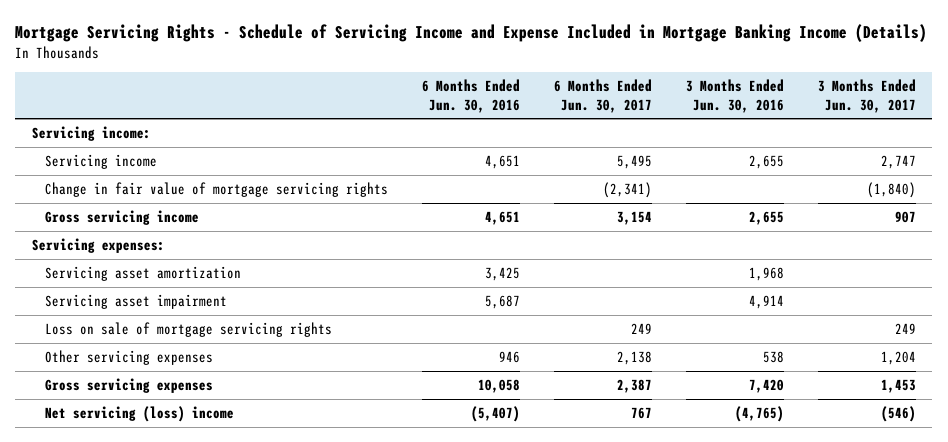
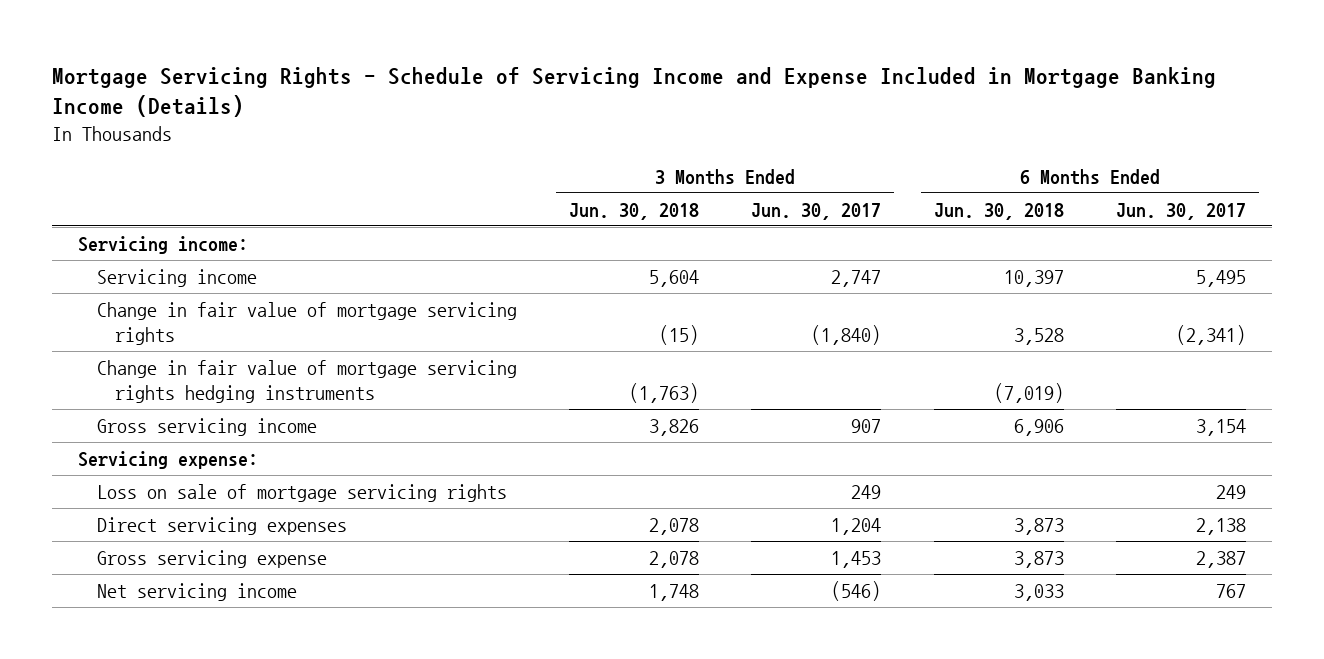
[421,79,520,113] 6 Months Ended Jun. 30, 2016 -> none
[685,79,784,113] 3 Months Ended Jun. 30, 2016 -> none
none -> [568,202,699,220] Jun. 30, 2018
none -> [933,202,1064,220] Jun. 30, 2018
none -> [96,359,517,403] Change in fair value of mortgage servicing rights hedging instruments
[45,266,242,282] Servicing asset amortization -> none
[45,294,228,310] Servicing asset impairment -> none
[32,238,166,254] Servicing expenses: -> [78,450,259,469] Servicing expense:
[45,350,214,366] Other servicing expenses -> [96,516,347,535] Direct servicing expenses
[45,378,214,394] Gross servicing expenses -> [96,549,327,568] Gross servicing expense
[45,406,235,423] Net servicing (loss) income -> [96,582,297,601] Net servicing income

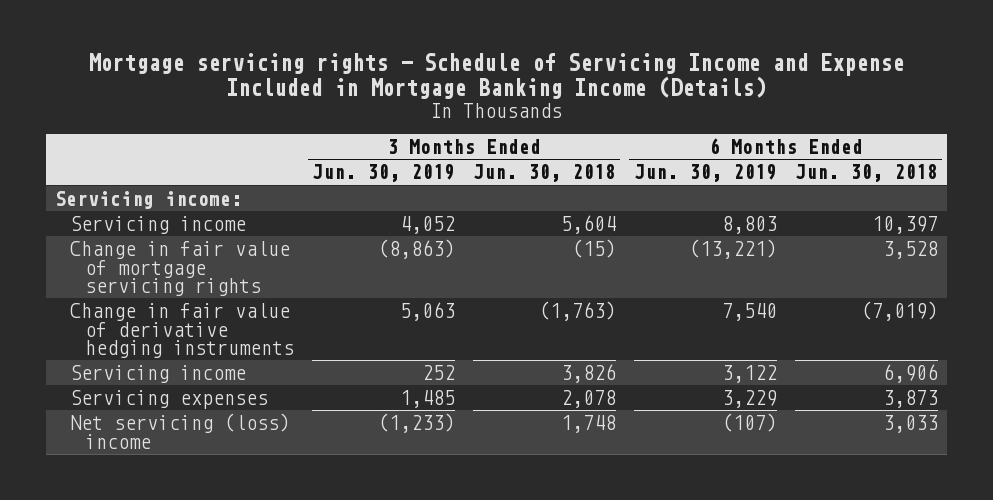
[52,66,1217,118] Mortgage Servicing Rights - Schedule of Servicing Income and Expense Included in Mortgage Banking Income (Details) -> [88,53,905,100] Mortgage servicing rights - Schedule of Servicing Income and Expense Included in Mortgage Banking Income (Details)
[751,202,882,220] Jun. 30, 2017 -> none
[1115,202,1246,220] Jun. 30, 2017 -> none
none -> [312,164,456,183] Jun. 30, 2019
none -> [633,164,777,183] Jun. 30, 2019
[78,450,259,469] Servicing expense: -> none
[96,483,507,502] Loss on sale of mortgage servicing rights -> none
[96,516,347,535] Direct servicing expenses -> none
[96,359,517,403] Change in fair value of mortgage servicing rights hedging instruments -> [70,303,295,359] Change in fair value of derivative hedging instruments
[96,417,317,436] Gross servicing income -> [70,365,247,384] Servicing income
[96,549,327,568] Gross servicing expense -> [70,390,269,410] Servicing expenses
[96,582,297,601] Net servicing income -> [70,413,291,449] Net servicing (loss) income

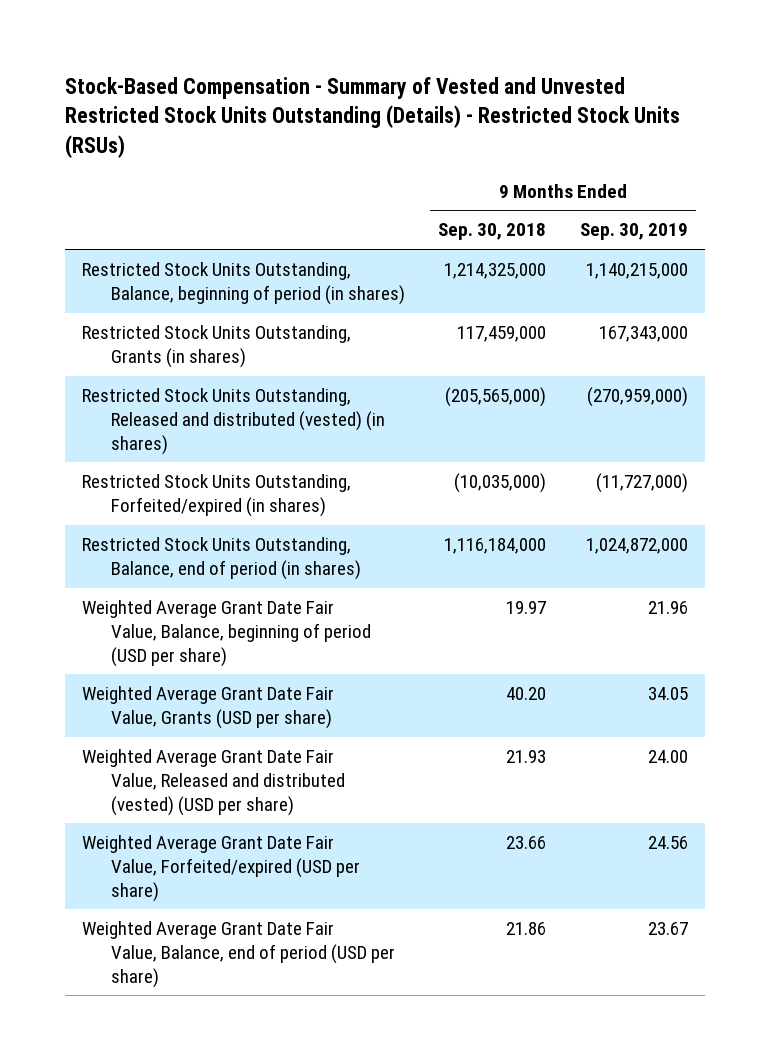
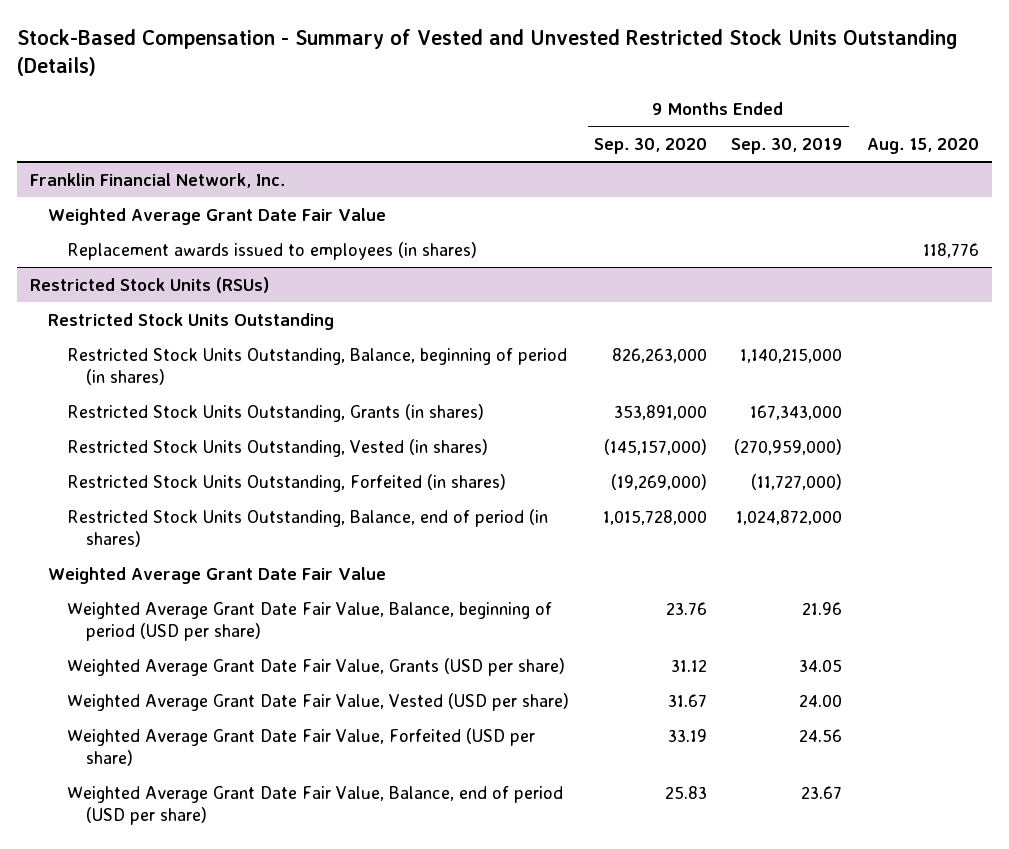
[64,77,680,158] Stock-Based Compensation - Summary of Vested and Unvested Restricted Stock Units Outstanding (Details) - Restricted Stock Units (RSUs) -> [17,29,959,77] Stock-Based Compensation - Summary of Vested and Unvested Restricted Stock Units Outstanding (Details)
[438,223,547,241] Sep. 30, 2018 -> none
none -> [593,137,707,154] Sep. 30, 2020
none -> [867,137,980,154] Aug. 15, 2020
none -> [29,172,285,188] Franklin Financial Network, Inc.
none -> [48,207,387,225] Weighted Average Grant Date Fair Value
none -> [67,241,478,260] Replacement awards issued to employees (in shares)
none -> [29,276,269,293] Restricted Stock Units (RSUs)
none -> [48,312,335,330] Restricted Stock Units Outstanding
[81,388,385,455] Restricted Stock Units Outstanding, Released and distributed (vested) (in shares) -> [67,438,489,457] Restricted Stock Units Outstanding, Vested (in shares)
[81,474,351,517] Restricted Stock Units Outstanding, Forfeited/expired (in shares) -> [67,473,507,492] Restricted Stock Units Outstanding, Forfeited (in shares)
none -> [48,566,387,584] Weighted Average Grant Date Fair Value
[81,749,345,816] Weighted Average Grant Date Fair Value, Released and distributed (vested) (USD per share) -> [67,692,570,711] Weighted Average Grant Date Fair Value, Vested (USD per share)
[81,835,360,902] Weighted Average Grant Date Fair Value, Forfeited/expired (USD per share) -> [67,727,536,767] Weighted Average Grant Date Fair Value, Forfeited (USD per share)

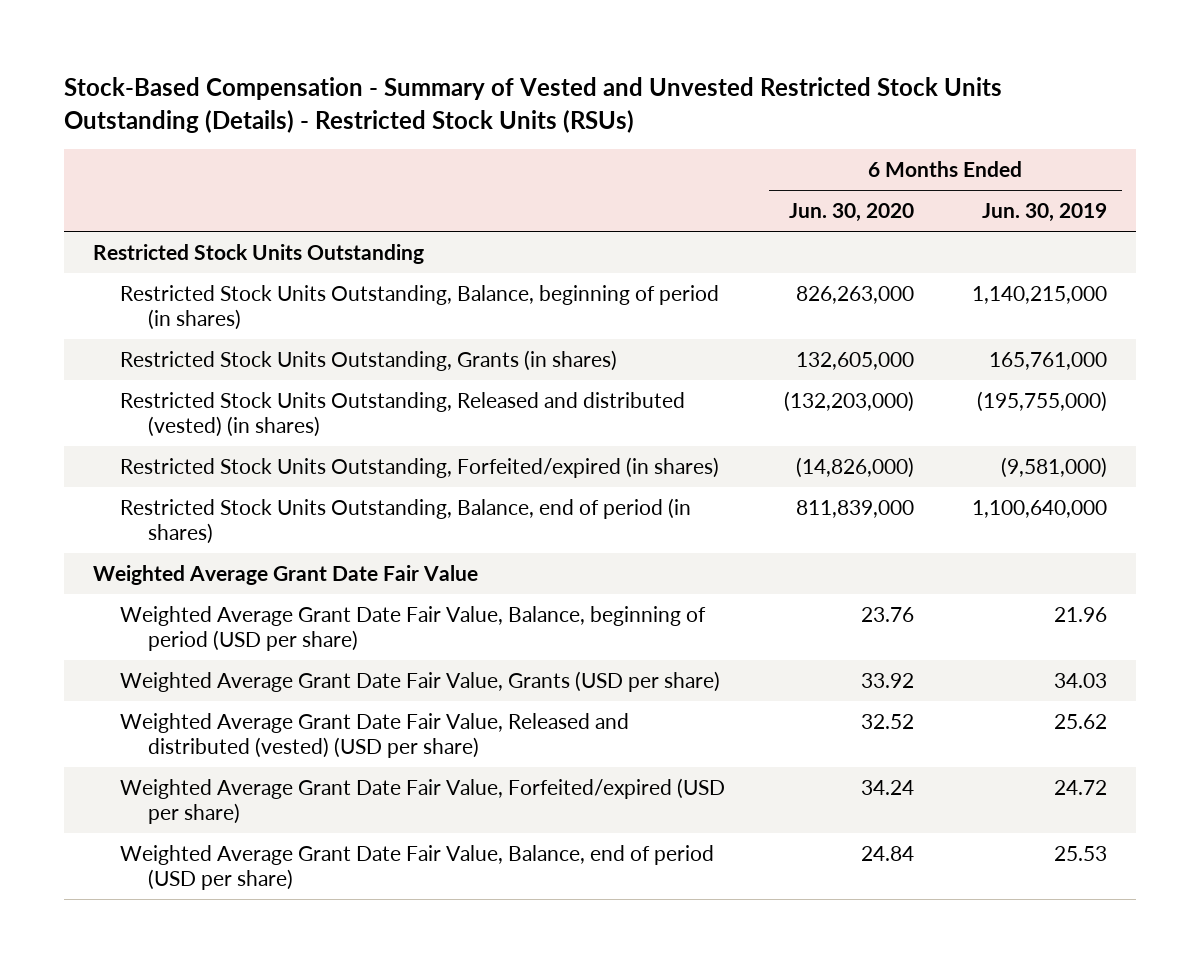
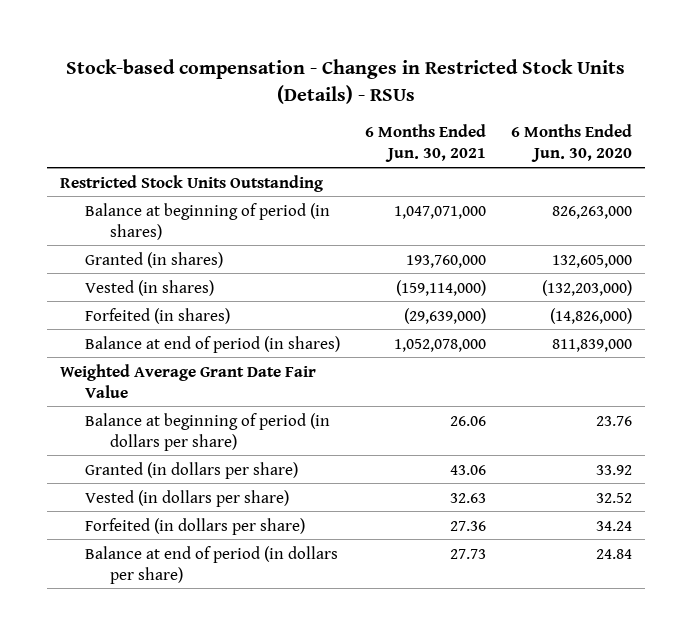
[64,77,1003,133] Stock-Based Compensation - Summary of Vested and Unvested Restricted Stock Units Outstanding (Details) - Restricted Stock Units (RSUs) -> [66,58,626,104] Stock-based compensation - Changes in Restricted Stock Units (Details) - RSUs
[982,203,1108,223] Jun. 30, 2019 -> none
none -> [365,124,487,163] 6 Months Ended Jun. 30, 2021
[120,284,720,330] Restricted Stock Units Outstanding, Balance, beginning of period (in shares) -> [85,202,331,240] Balance at beginning of period (in shares)
[120,349,618,371] Restricted Stock Units Outstanding, Grants (in shares) -> [85,251,224,268] Granted (in shares)
[120,391,686,437] Restricted Stock Units Outstanding, Released and distributed (vested) (in shares) -> [85,279,215,296] Vested (in shares)
[120,456,720,478] Restricted Stock Units Outstanding, Forfeited/expired (in shares) -> [85,307,231,324] Forfeited (in shares)
[120,497,692,544] Restricted Stock Units Outstanding, Balance, end of period (in shares) -> [85,335,341,353] Balance at end of period (in shares)
[120,605,707,651] Weighted Average Grant Date Fair Value, Balance, beginning of period (USD per share) -> [85,412,331,451] Balance at beginning of period (in dollars per share)
[120,670,721,692] Weighted Average Grant Date Fair Value, Grants (USD per share) -> [85,461,299,479] Granted (in dollars per share)
[120,712,630,758] Weighted Average Grant Date Fair Value, Released and distributed (vested) (USD per share) -> [85,489,290,507] Vested (in dollars per share)
[120,777,726,824] Weighted Average Grant Date Fair Value, Forfeited/expired (USD per share) -> [85,517,306,535] Forfeited (in dollars per share)
[120,844,715,890] Weighted Average Grant Date Fair Value, Balance, end of period (USD per share) -> [85,545,339,584] Balance at end of period (in dollars per share)

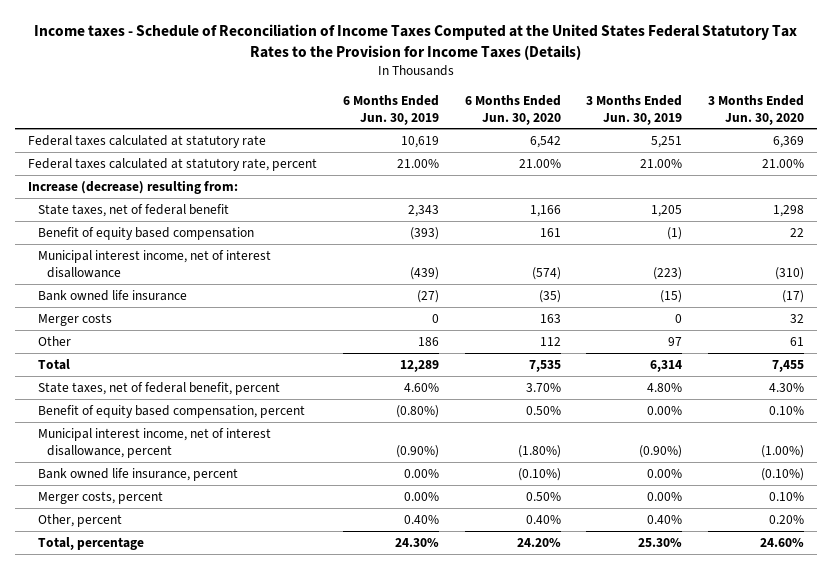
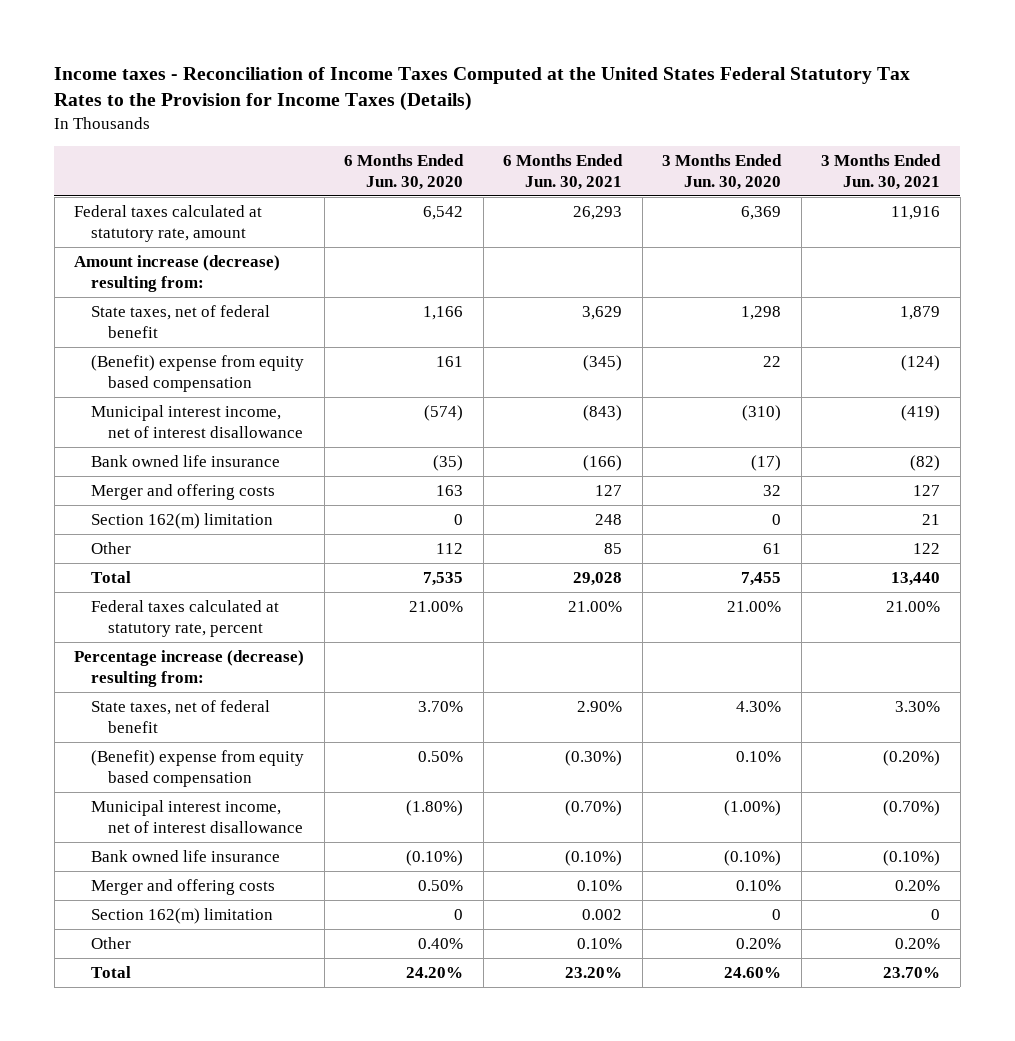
[34,24,798,61] Income taxes - Schedule of Reconciliation of Income Taxes Computed at the United States Federal Statutory Tax Rates to the Provision for Income Taxes (Details) -> [54,67,911,112] Income taxes - Reconciliation of Income Taxes Computed at the United States Federal Statutory Tax Rates to the Provision for Income Taxes (Details)
[342,94,439,125] 6 Months Ended Jun. 30, 2019 -> none
[586,94,683,125] 3 Months Ended Jun. 30, 2019 -> none
none -> [503,153,624,190] 6 Months Ended Jun. 30, 2021
none -> [821,153,942,190] 3 Months Ended Jun. 30, 2021
[28,134,267,148] Federal taxes calculated at statutory rate -> [74,205,263,242] Federal taxes calculated at statutory rate, amount
[28,179,239,194] Increase (decrease) resulting from: -> [74,255,281,292] Amount increase (decrease) resulting from:
[37,226,254,240] Benefit of equity based compensation -> [91,355,305,392] (Benefit) expense from equity based compensation
[37,312,112,326] Merger costs -> [91,484,276,501] Merger and offering costs
none -> [91,513,274,530] Section 162(m) limitation
[37,490,163,504] Merger costs, percent -> none
[28,157,318,171] Federal taxes calculated at statutory rate, percent -> [91,600,280,637] Federal taxes calculated at statutory rate, percent
none -> [74,650,305,687] Percentage increase (decrease) resulting from:
[37,381,280,395] State taxes, net of federal benefit, percent -> [91,700,271,733] State taxes, net of federal benefit
[37,404,305,418] Benefit of equity based compensation, percent -> [91,750,305,787] (Benefit) expense from equity based compensation
[37,427,271,458] Municipal interest income, net of interest disallowance, percent -> [91,800,304,833] Municipal interest income, net of interest disallowance
[37,467,238,481] Bank owned life insurance, percent -> [91,850,281,863] Bank owned life insurance
none -> [91,879,276,896] Merger and offering costs
none -> [91,908,274,925] Section 162(m) limitation
[37,513,122,527] Other, percent -> [91,937,132,950] Other
[37,536,144,550] Total, percentage -> [91,966,132,979] Total

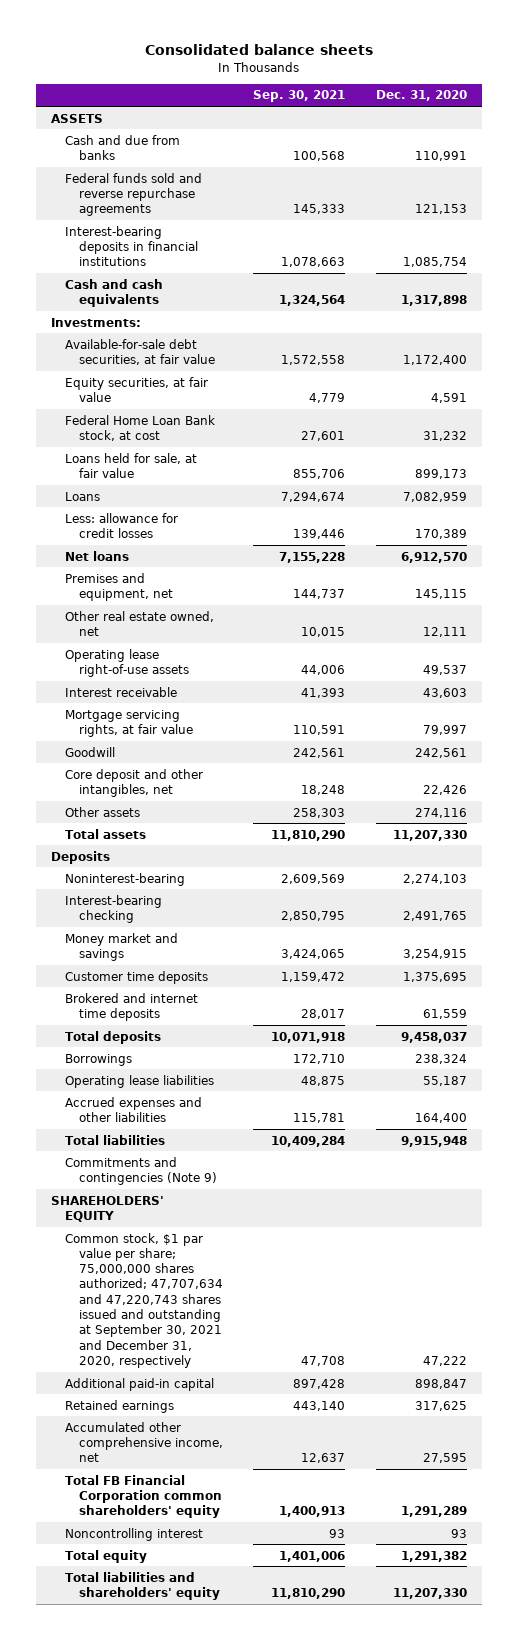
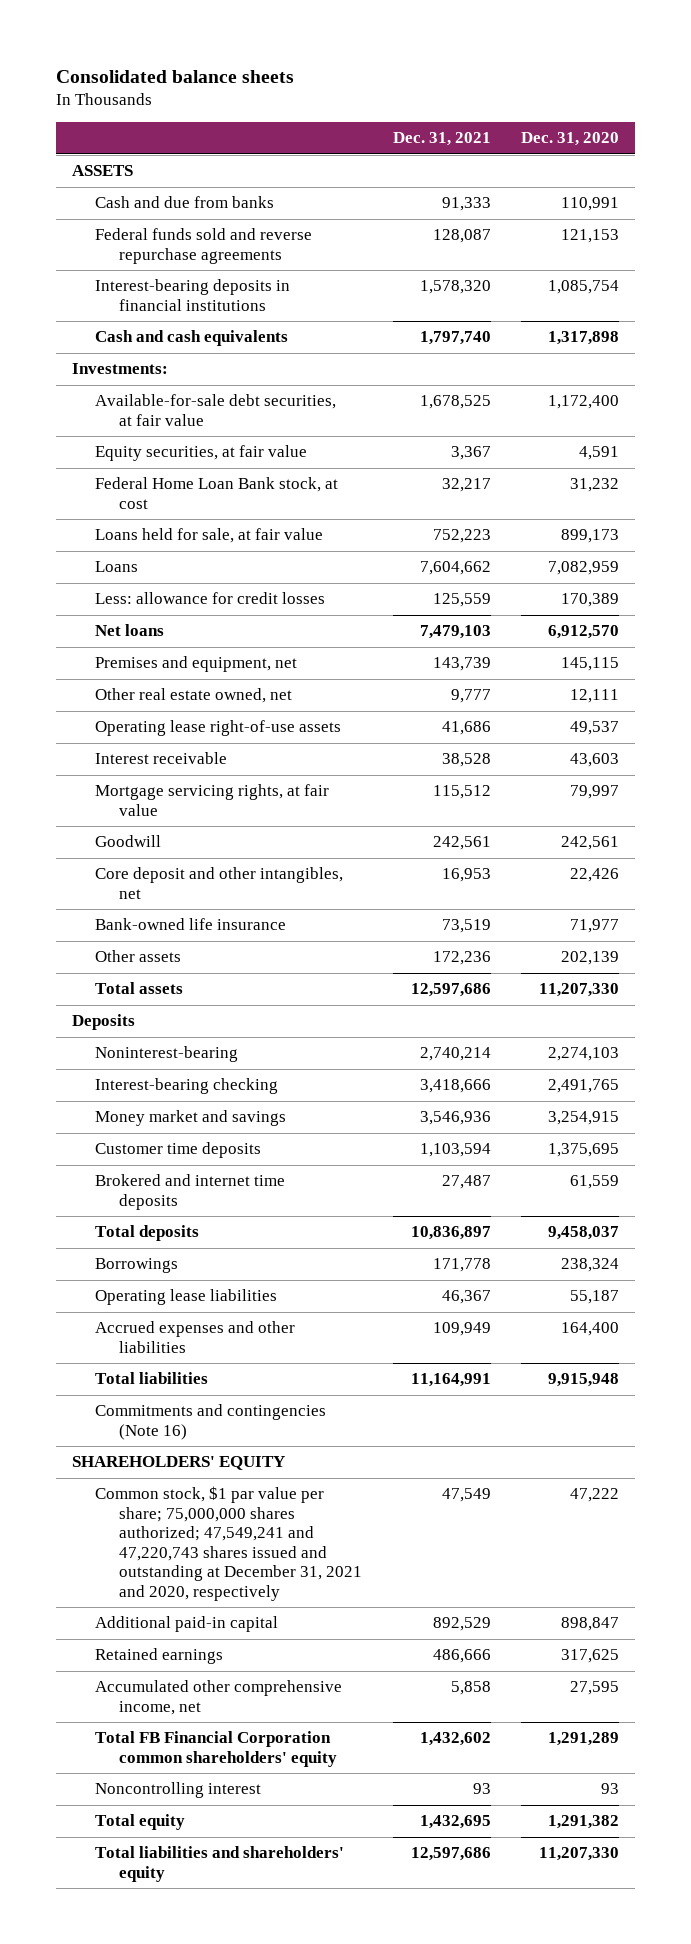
[253,90,346,103] Sep. 30, 2021 -> none
none -> [392,132,491,147] Dec. 31, 2021
none -> [95,918,287,931] Bank-owned life insurance
[414,807,467,818] 274,116 -> [561,951,620,966] 202,139
[65,1156,218,1185] Commitments and contingencies (Note 9) -> [95,1404,327,1440] Commitments and contingencies (Note 16)
[65,1232,224,1368] Common stock, $1 par value per share; 75,000,000 shares authorized; 47,707,634 and 47,220,743 shares issued and outstanding at September 30, 2021 and December 31, 2020, respectively -> [95,1486,363,1601] Common stock, $1 par value per share; 75,000,000 shares authorized; 47,549,241 and 47,220,743 shares issued and outstanding at December 31, 2021 and 2020, respectively

